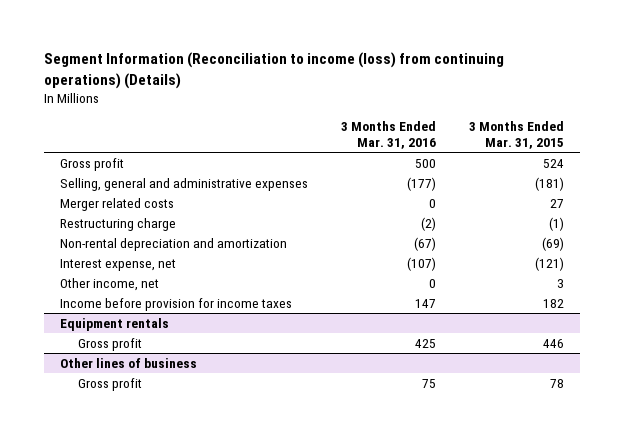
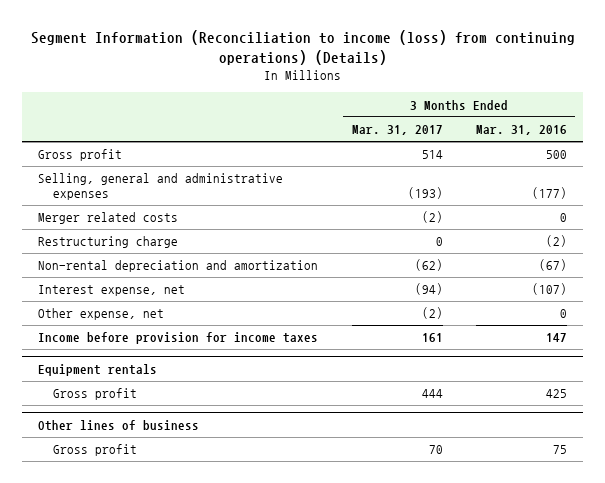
[468,121,564,149] 3 Months Ended Mar. 31, 2015 -> none
none -> [351,125,443,136] Mar. 31, 2017
[60,277,160,291] Other income, net -> [38,308,165,321] Other expense, net

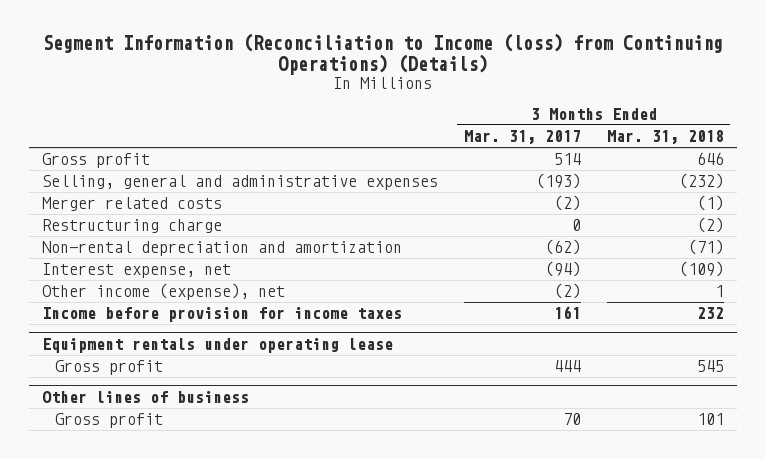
[30,29,575,65] Segment Information (Reconciliation to income (loss) from continuing operations) (Details) -> [42,32,723,75] Segment Information (Reconciliation to Income (loss) from Continuing Operations) (Details)
[475,125,567,136] Mar. 31, 2016 -> none
none -> [606,130,724,145] Mar. 31, 2018
[38,308,165,321] Other expense, net -> [41,283,285,301] Other income (expense), net
[38,363,158,376] Equipment rentals -> none
none -> [41,337,393,353] Equipment rentals under operating lease

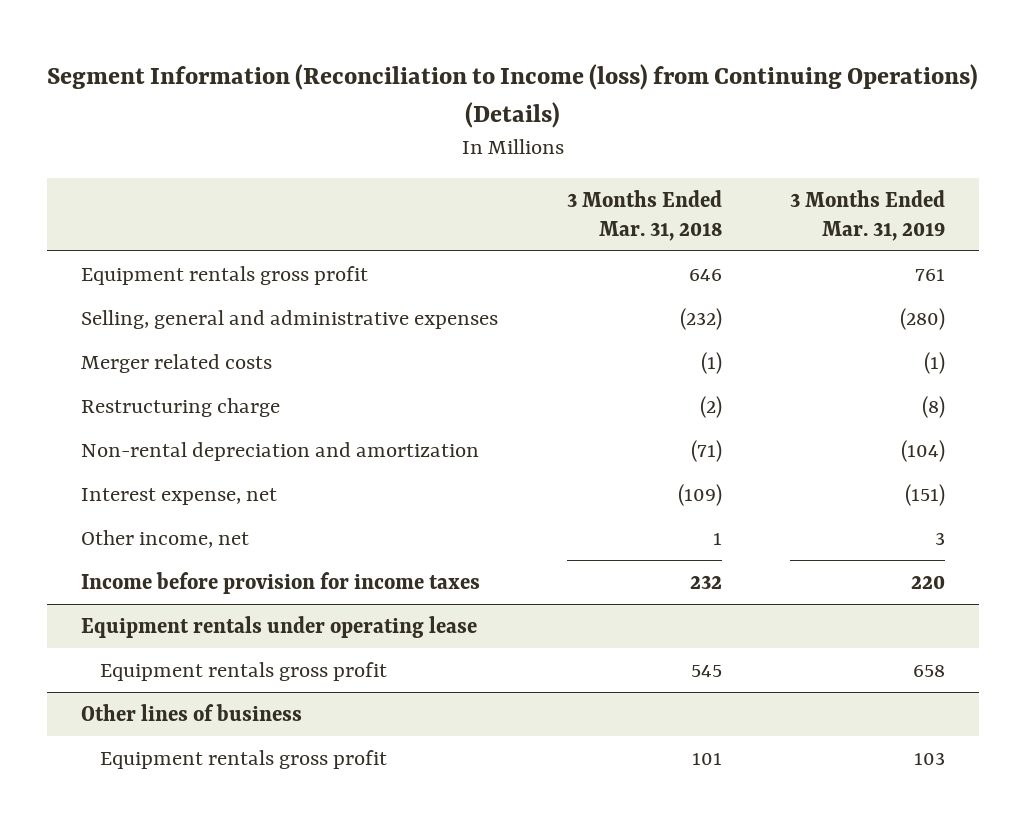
[463,130,581,145] Mar. 31, 2017 -> none
none -> [790,190,946,241] 3 Months Ended Mar. 31, 2019
[41,153,150,169] Gross profit -> [81,265,369,285] Equipment rentals gross profit
[41,283,285,301] Other income (expense), net -> [81,529,250,548] Other income, net
[55,360,164,376] Gross profit -> [100,661,388,681] Equipment rentals gross profit
[55,413,164,429] Gross profit -> [100,749,388,769] Equipment rentals gross profit

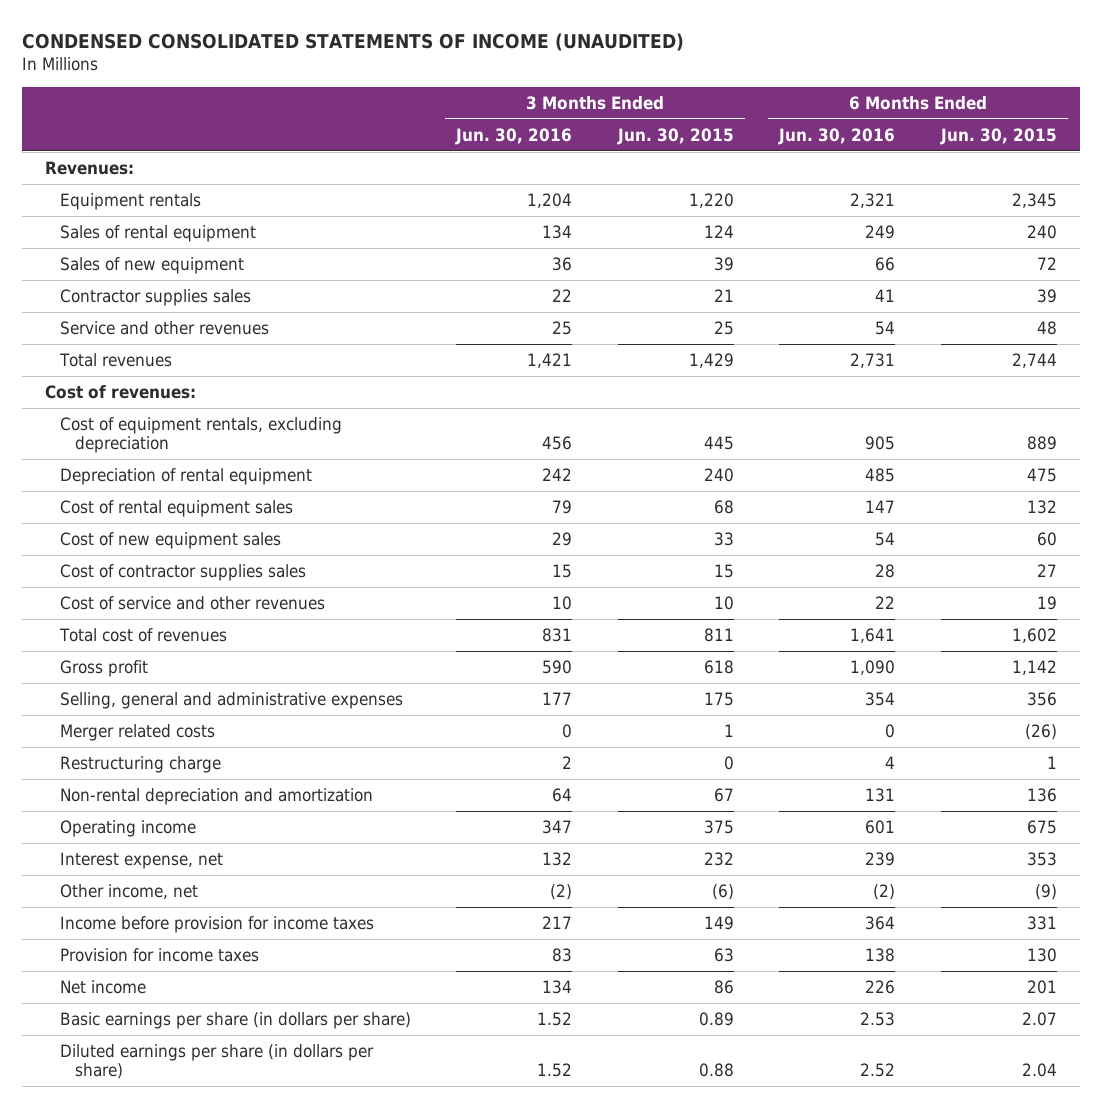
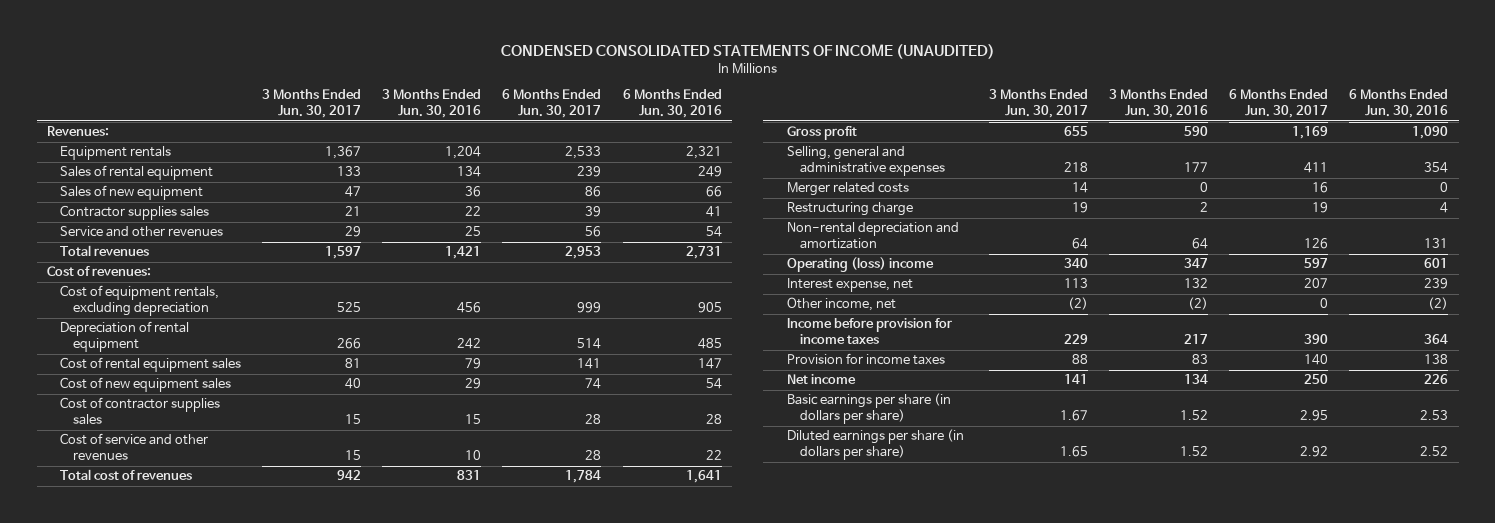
[616,127,734,145] Jun. 30, 2015 -> none
[939,127,1057,145] Jun. 30, 2015 -> none
none -> [262,89,362,119] 3 Months Ended Jun. 30, 2017
none -> [502,89,602,119] 6 Months Ended Jun. 30, 2017
[59,819,196,837] Operating income -> [786,257,934,273] Operating (loss) income

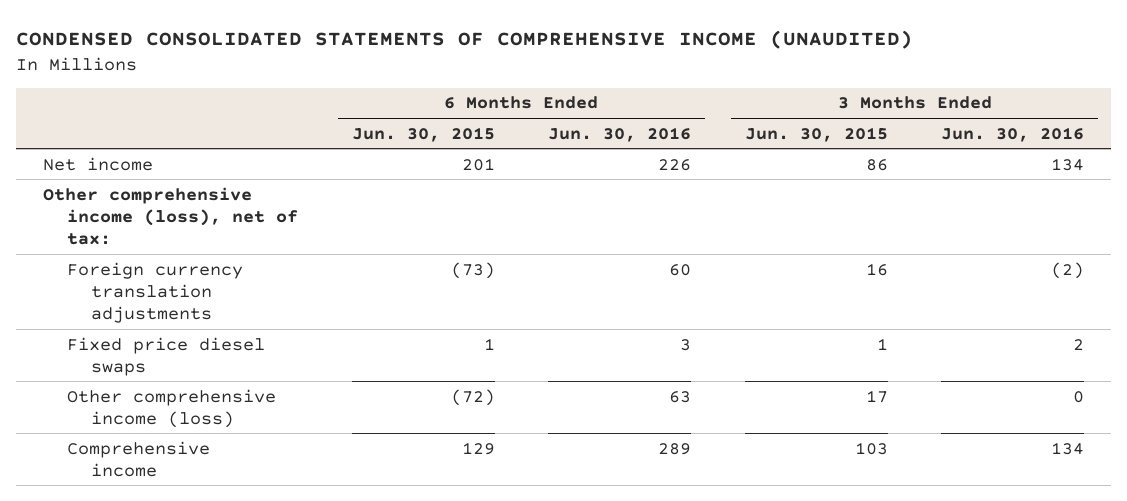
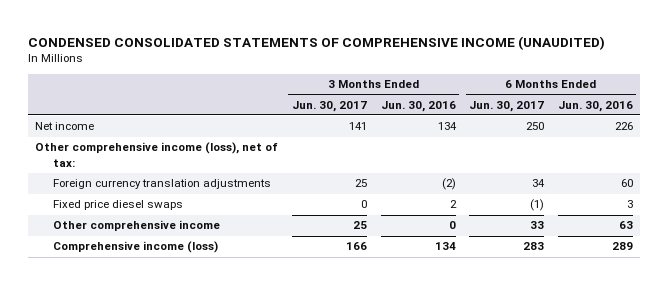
[351,126,495,142] Jun. 30, 2015 -> none
[744,126,888,142] Jun. 30, 2015 -> none
none -> [291,100,367,112] Jun. 30, 2017
none -> [469,100,545,112] Jun. 30, 2017
[66,388,276,428] Other comprehensive income (loss) -> [53,220,221,232] Other comprehensive income
[66,440,210,477] Comprehensive income -> [53,241,219,254] Comprehensive income (loss)

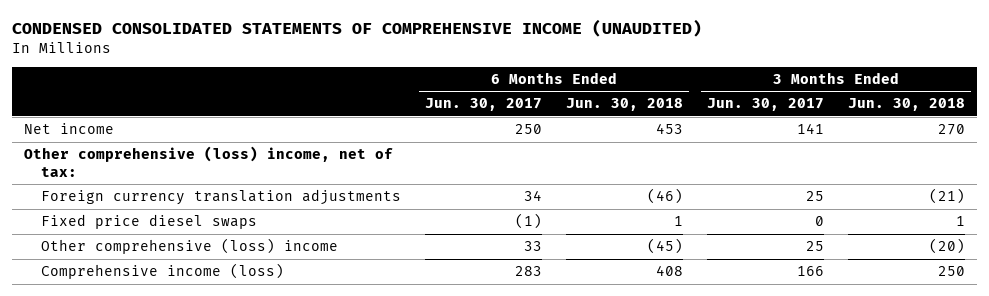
[380,100,456,112] Jun. 30, 2016 -> none
[557,100,633,112] Jun. 30, 2016 -> none
none -> [565,98,683,112] Jun. 30, 2018
none -> [847,98,965,112] Jun. 30, 2018
[35,142,279,167] Other comprehensive income (loss), net of tax: -> [24,146,394,178] Other comprehensive (loss) income, net of tax:
[53,220,221,232] Other comprehensive income -> [40,238,338,255] Other comprehensive (loss) income

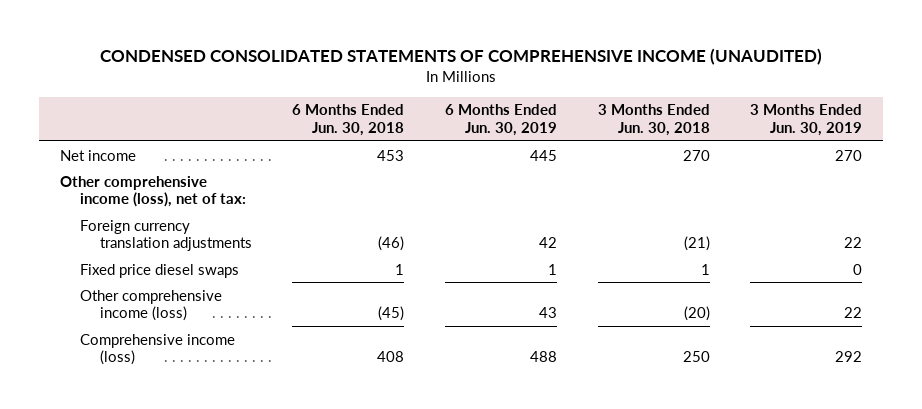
[424,98,542,112] Jun. 30, 2017 -> none
[706,98,824,112] Jun. 30, 2017 -> none
none -> [445,104,558,136] 6 Months Ended Jun. 30, 2019
none -> [750,104,863,136] 3 Months Ended Jun. 30, 2019
[24,146,394,178] Other comprehensive (loss) income, net of tax: -> [59,175,246,207] Other comprehensive income (loss), net of tax:
[40,238,338,255] Other comprehensive (loss) income -> [79,289,222,321] Other comprehensive income (loss)

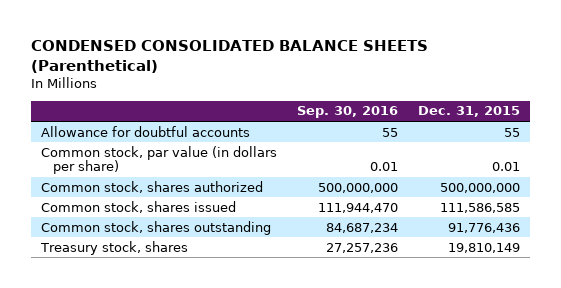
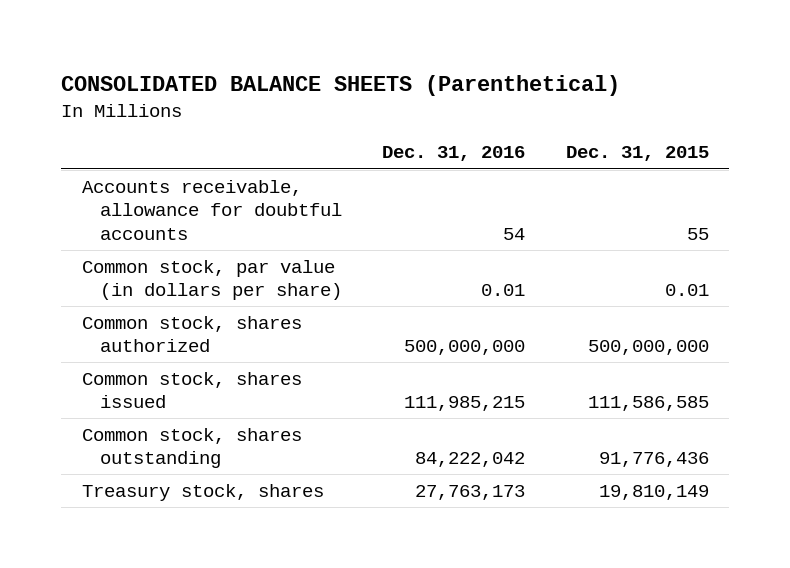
[31,39,429,73] CONDENSED CONSOLIDATED BALANCE SHEETS (Parenthetical) -> [61,74,621,96] CONSOLIDATED BALANCE SHEETS (Parenthetical)
[297,106,399,119] Sep. 30, 2016 -> none
none -> [382,146,526,162] Dec. 31, 2016
[41,125,251,137] Allowance for doubtful accounts -> [81,179,342,240] Accounts receivable, allowance for doubtful accounts

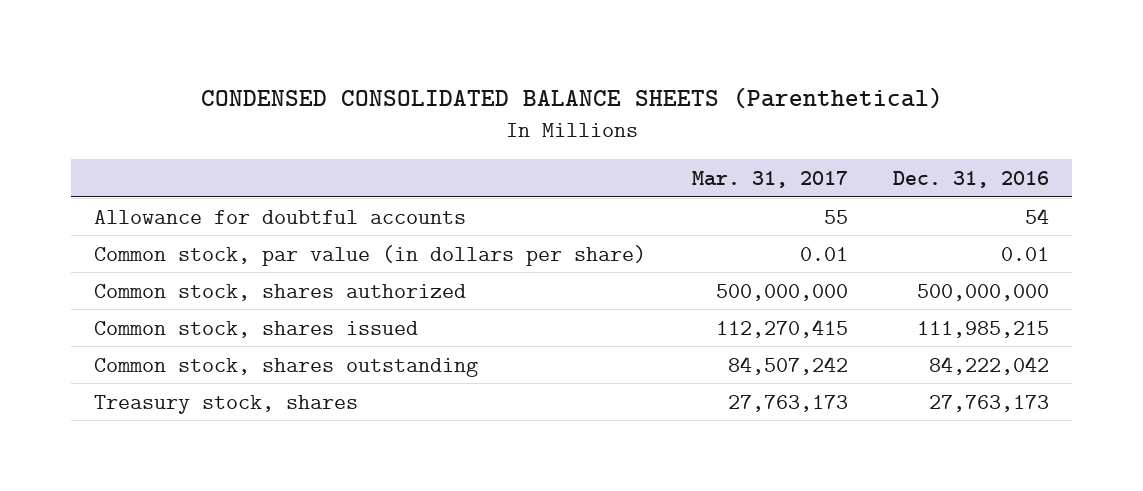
[61,74,621,96] CONSOLIDATED BALANCE SHEETS (Parenthetical) -> [200,87,943,110] CONDENSED CONSOLIDATED BALANCE SHEETS (Parenthetical)
[565,146,709,162] Dec. 31, 2015 -> none
none -> [691,170,848,188] Mar. 31, 2017
[81,179,342,240] Accounts receivable, allowance for doubtful accounts -> [94,209,467,224] Allowance for doubtful accounts

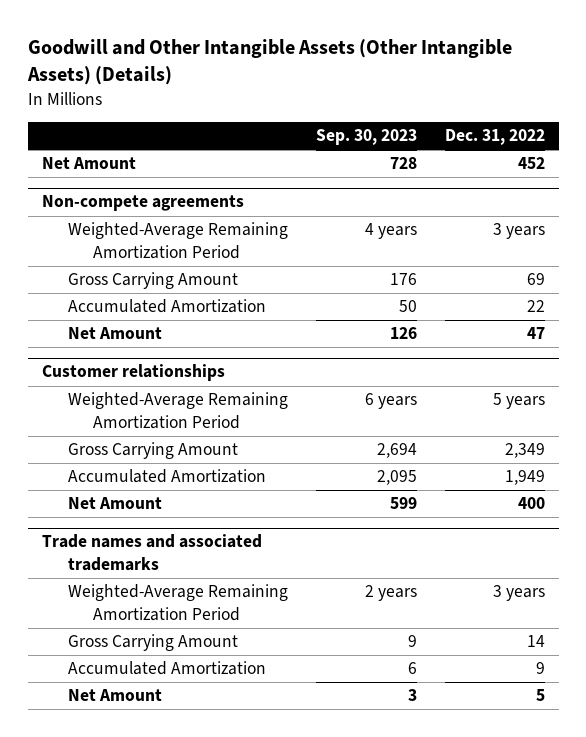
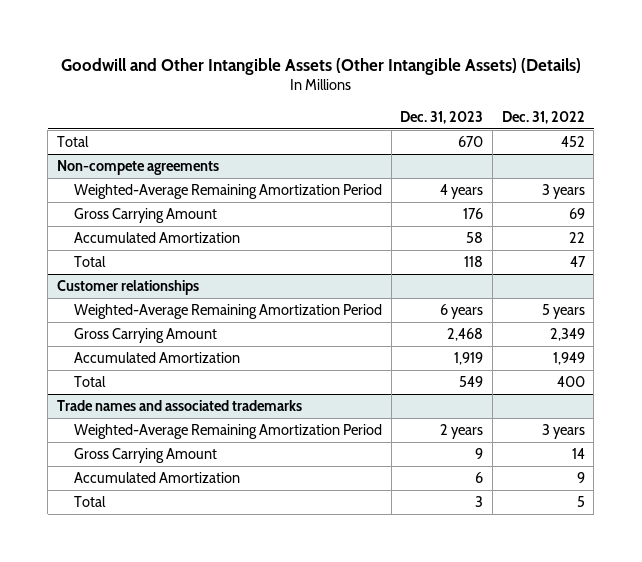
[315,129,417,146] Sep. 30, 2023 -> none
none -> [400,111,484,125] Dec. 31, 2023
[41,157,136,170] Net Amount -> [56,135,89,147] Total
[67,327,162,340] Net Amount -> [74,255,107,267] Total
[67,497,162,510] Net Amount -> [74,375,107,387] Total
[67,689,162,702] Net Amount -> [74,495,107,507] Total

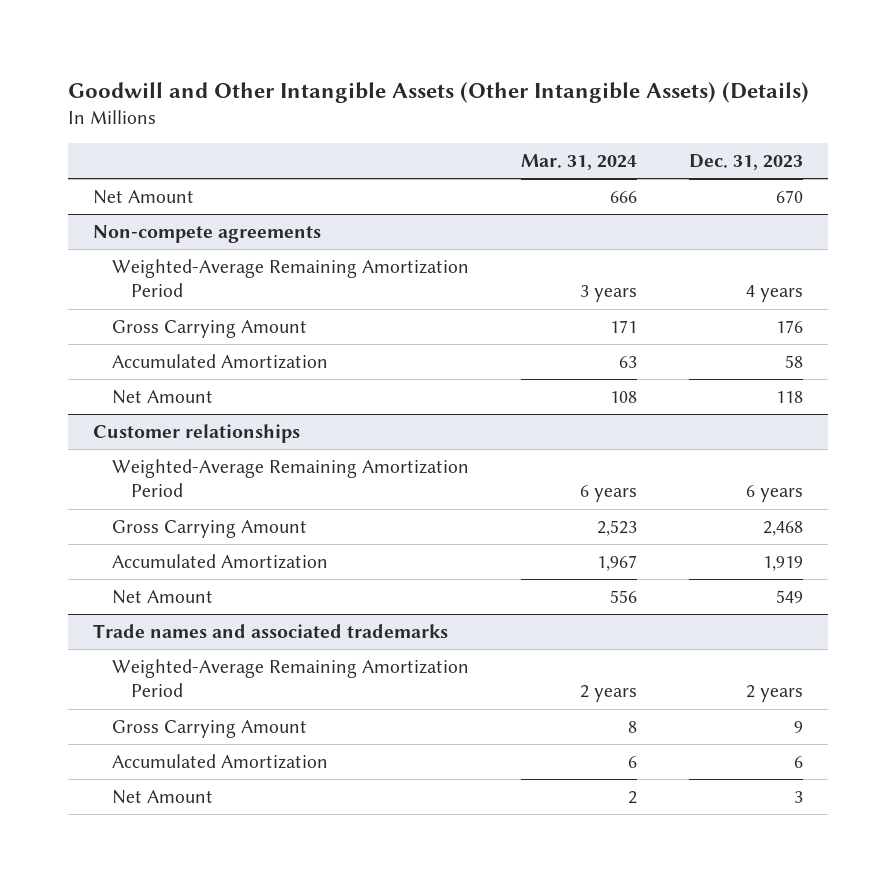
[501,111,585,125] Dec. 31, 2022 -> none
none -> [520,154,637,171] Mar. 31, 2024
[56,135,89,147] Total -> [93,189,195,204] Net Amount
[74,255,107,267] Total -> [112,389,214,404] Net Amount
[74,375,107,387] Total -> [112,589,214,604] Net Amount
[74,495,107,507] Total -> [112,789,214,804] Net Amount

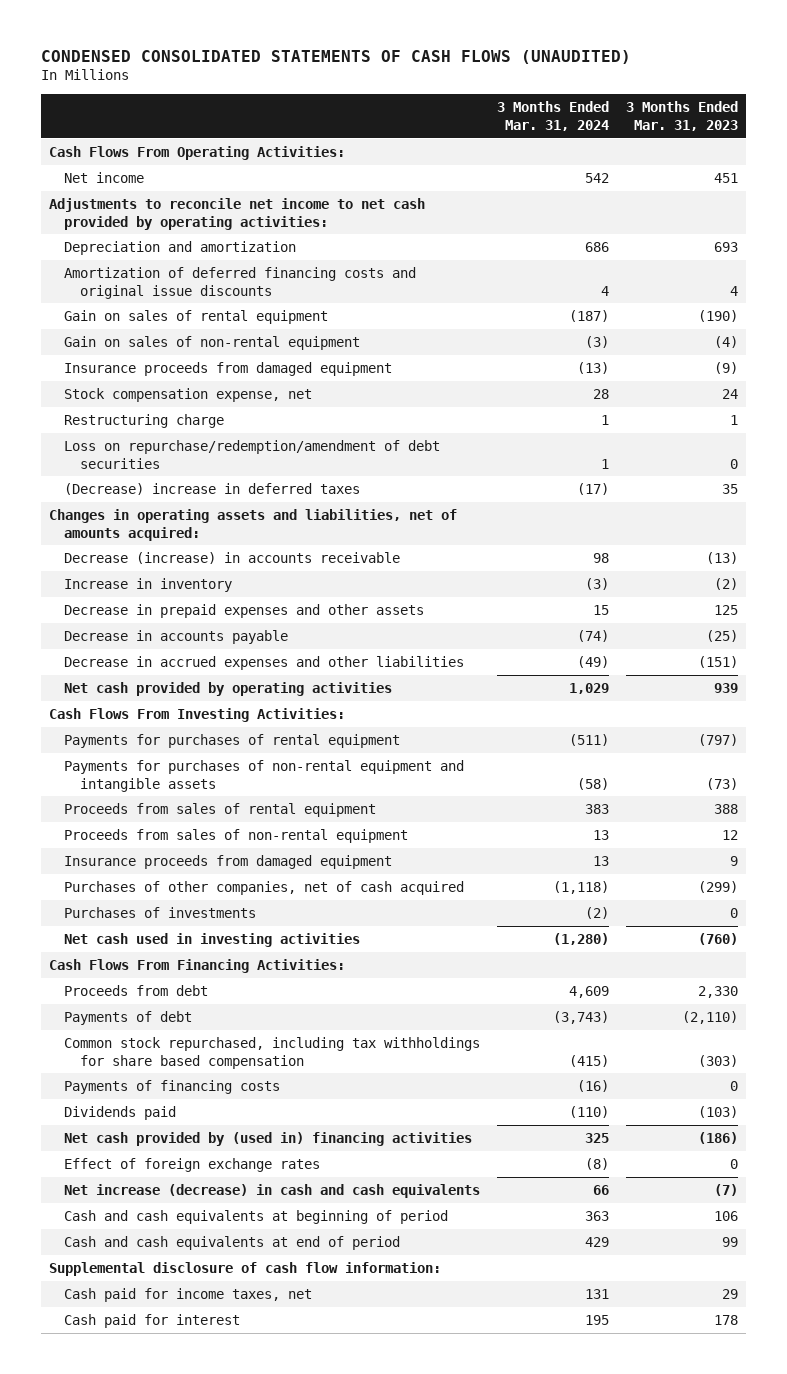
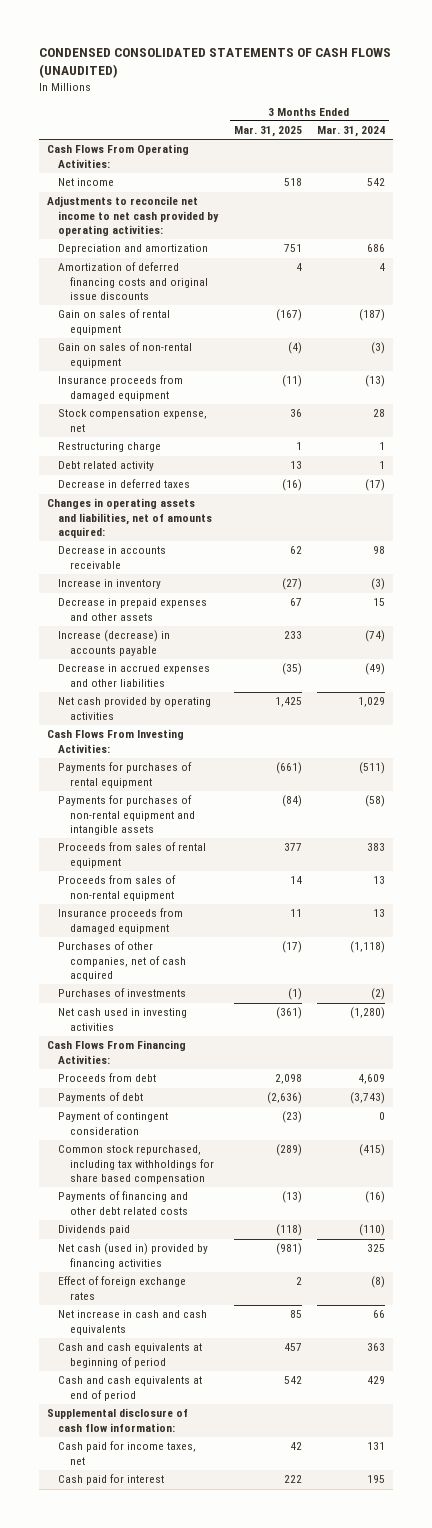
[625,101,738,131] 3 Months Ended Mar. 31, 2023 -> none
none -> [233,126,302,138] Mar. 31, 2025
[64,439,441,469] Loss on repurchase/redemption/amendment of debt securities -> [58,461,155,472] Debt related activity
[64,482,361,495] (Decrease) increase in deferred taxes -> [58,479,191,489] Decrease in deferred taxes
[64,551,401,564] Decrease (increase) in accounts receivable -> [58,546,167,569] Decrease in accounts receivable
[64,629,289,644] Decrease in accounts payable -> [58,630,171,656] Increase (decrease) in accounts payable
none -> [58,1111,169,1135] Payment of contingent consideration
[64,1079,281,1094] Payments of financing costs -> [58,1191,189,1215] Payments of financing and other debt related costs
[64,1131,473,1146] Net cash provided by (used in) financing activities -> [58,1243,209,1269] Net cash (used in) provided by financing activities
[64,1183,481,1198] Net increase (decrease) in cash and cash equivalents -> [58,1310,208,1335] Net increase in cash and cash equivalents

